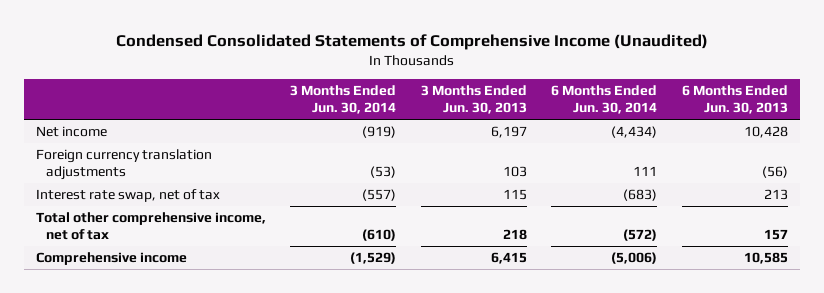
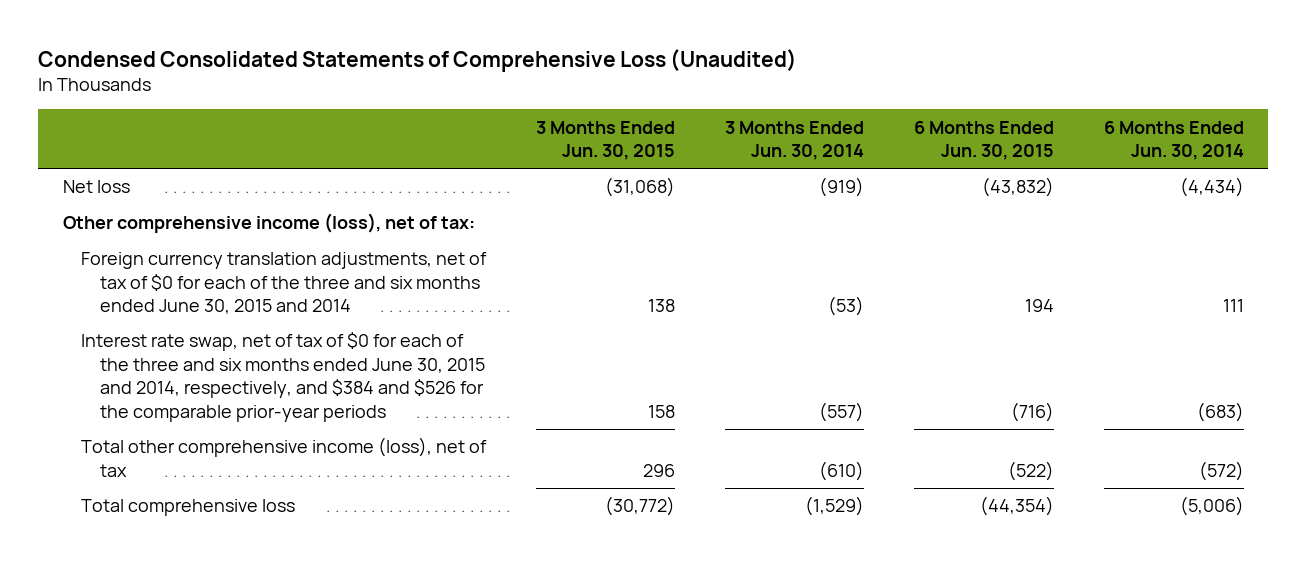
[115,33,708,50] Condensed Consolidated Statements of Comprehensive Income (Unaudited) -> [38,48,798,72] Condensed Consolidated Statements of Comprehensive Loss (Unaudited)
[420,85,527,115] 3 Months Ended Jun. 30, 2013 -> none
[681,85,788,115] 6 Months Ended Jun. 30, 2013 -> none
none -> [536,120,676,161] 3 Months Ended Jun. 30, 2015
none -> [913,120,1054,161] 6 Months Ended Jun. 30, 2015
[35,126,107,138] Net income -> [63,180,131,194] Net loss
none -> [63,213,476,234] Other comprehensive income (loss), net of tax:
[35,149,212,181] Foreign currency translation adjustments -> [81,252,488,315] Foreign currency translation adjustments, net of tax of $0 for each of the three and six months ended June 30, 2015 and 2014
[35,189,220,203] Interest rate swap, net of tax -> [81,332,485,422] Interest rate swap, net of tax of $0 for each of the three and six months ended June 30, 2015 and 2014, respectively, and $384 and $526 for the comparable prior-year periods
[35,212,266,241] Total other comprehensive income, net of tax -> [81,437,488,477] Total other comprehensive income (loss), net of tax
[35,252,187,266] Comprehensive income -> [81,499,296,517] Total comprehensive loss

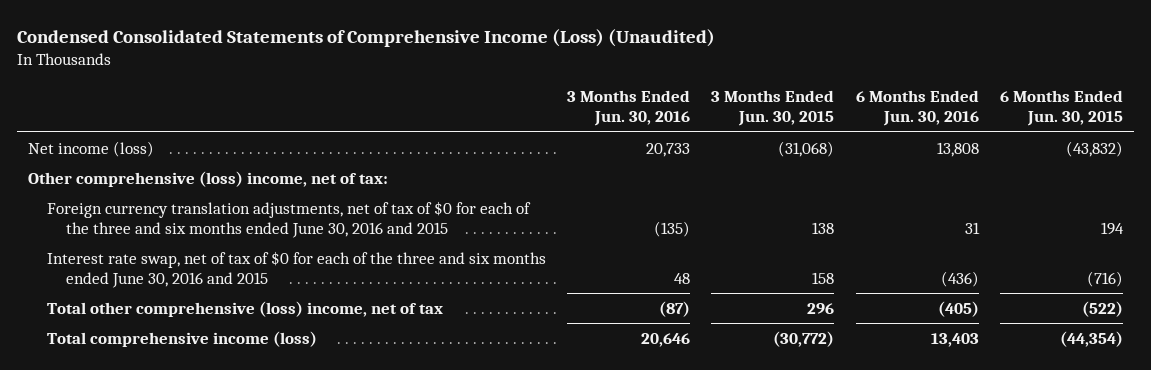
[38,48,798,72] Condensed Consolidated Statements of Comprehensive Loss (Unaudited) -> [17,28,716,47] Condensed Consolidated Statements of Comprehensive Income (Loss) (Unaudited)
[725,120,865,161] 3 Months Ended Jun. 30, 2014 -> none
[1103,120,1244,161] 6 Months Ended Jun. 30, 2014 -> none
none -> [567,89,691,127] 3 Months Ended Jun. 30, 2016
none -> [855,89,979,127] 6 Months Ended Jun. 30, 2016
[63,180,131,194] Net loss -> [27,140,154,157] Net income (loss)
[63,213,476,234] Other comprehensive income (loss), net of tax: -> [27,170,388,187] Other comprehensive (loss) income, net of tax:
[81,252,488,315] Foreign currency translation adjustments, net of tax of $0 for each of the three and six months ended June 30, 2015 and 2014 -> [46,200,531,239] Foreign currency translation adjustments, net of tax of $0 for each of the three and six months ended June 30, 2016 and 2015
[81,332,485,422] Interest rate swap, net of tax of $0 for each of the three and six months ended June 30, 2015 and 2014, respectively, and $384 and $526 for the comparable prior-year periods -> [46,250,546,289] Interest rate swap, net of tax of $0 for each of the three and six months ended June 30, 2016 and 2015
[81,437,488,477] Total other comprehensive income (loss), net of tax -> [46,300,443,317] Total other comprehensive (loss) income, net of tax
[81,499,296,517] Total comprehensive loss -> [46,330,317,347] Total comprehensive income (loss)

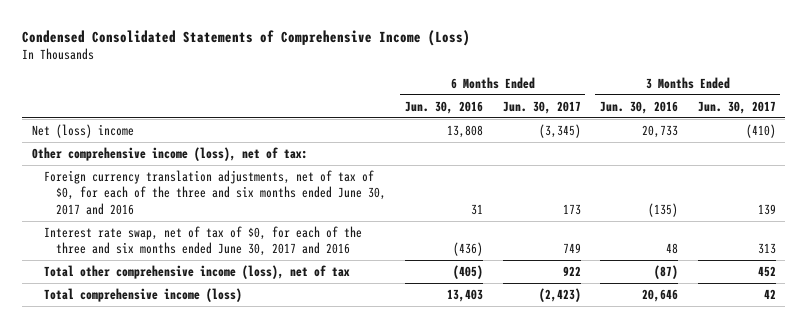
[17,28,716,47] Condensed Consolidated Statements of Comprehensive Income (Loss) (Unaudited) -> [22,30,471,47] Condensed Consolidated Statements of Comprehensive Income (Loss)
[711,89,835,127] 3 Months Ended Jun. 30, 2015 -> none
[999,89,1123,127] 6 Months Ended Jun. 30, 2015 -> none
none -> [502,100,581,114] Jun. 30, 2017
none -> [697,100,776,114] Jun. 30, 2017
[27,140,154,157] Net income (loss) -> [31,123,134,138] Net (loss) income
[27,170,388,187] Other comprehensive (loss) income, net of tax: -> [31,146,308,161] Other comprehensive income (loss), net of tax:
[46,200,531,239] Foreign currency translation adjustments, net of tax of $0 for each of the three and six months ended June 30, 2016 and 2015 -> [43,169,386,215] Foreign currency translation adjustments, net of tax of $0, for each of the three and six months ended June 30, 2017 and 2016
[46,250,546,289] Interest rate swap, net of tax of $0 for each of the three and six months ended June 30, 2016 and 2015 -> [43,225,362,257] Interest rate swap, net of tax of $0, for each of the three and six months ended June 30, 2017 and 2016
[46,300,443,317] Total other comprehensive (loss) income, net of tax -> [43,264,350,279] Total other comprehensive income (loss), net of tax

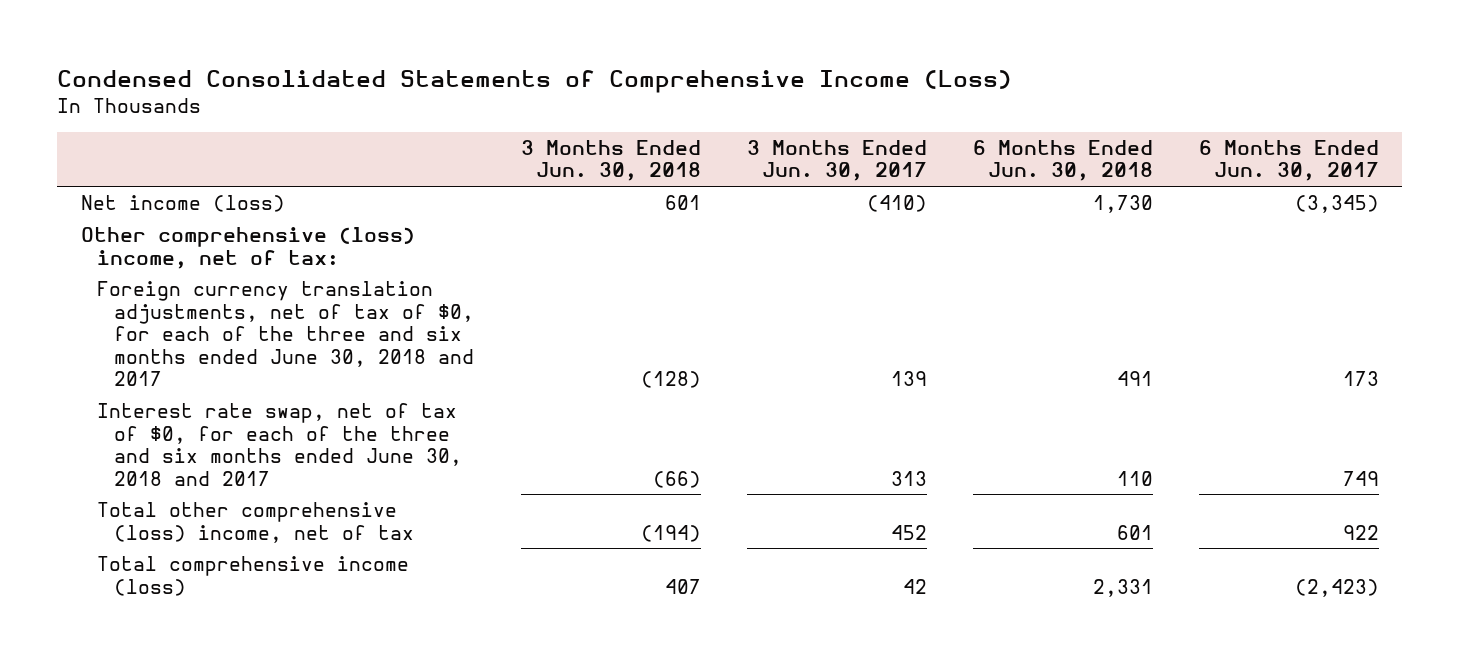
[405,100,484,114] Jun. 30, 2016 -> none
[600,100,679,114] Jun. 30, 2016 -> none
none -> [520,139,701,182] 3 Months Ended Jun. 30, 2018
none -> [973,139,1154,182] 6 Months Ended Jun. 30, 2018
[31,123,134,138] Net (loss) income -> [80,195,285,213] Net income (loss)
[31,146,308,161] Other comprehensive income (loss), net of tax: -> [80,227,415,269] Other comprehensive (loss) income, net of tax:
[43,169,386,215] Foreign currency translation adjustments, net of tax of $0, for each of the three and six months ended June 30, 2017 and 2016 -> [97,281,475,387] Foreign currency translation adjustments, net of tax of $0, for each of the three and six months ended June 30, 2018 and 2017
[43,225,362,257] Interest rate swap, net of tax of $0, for each of the three and six months ended June 30, 2017 and 2016 -> [97,403,463,486] Interest rate swap, net of tax of $0, for each of the three and six months ended June 30, 2018 and 2017
[43,264,350,279] Total other comprehensive income (loss), net of tax -> [97,502,415,543] Total other comprehensive (loss) income, net of tax

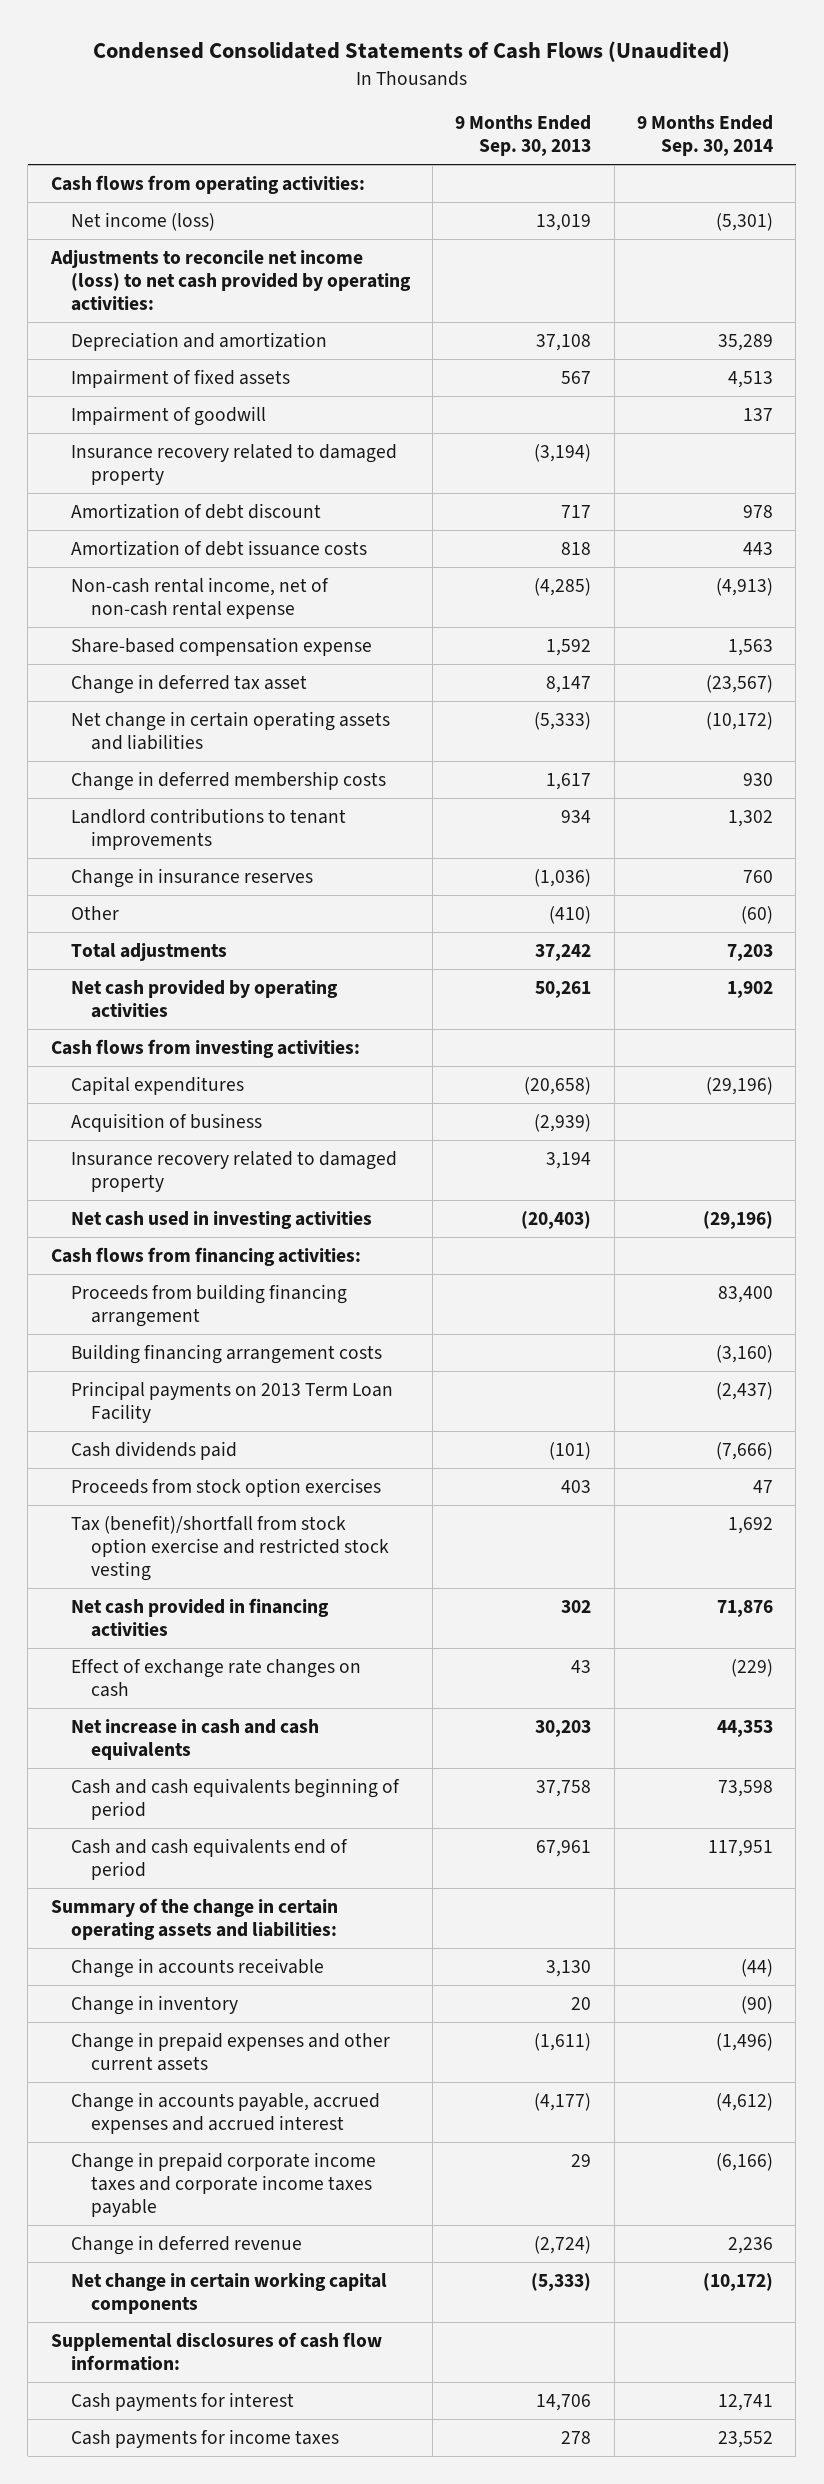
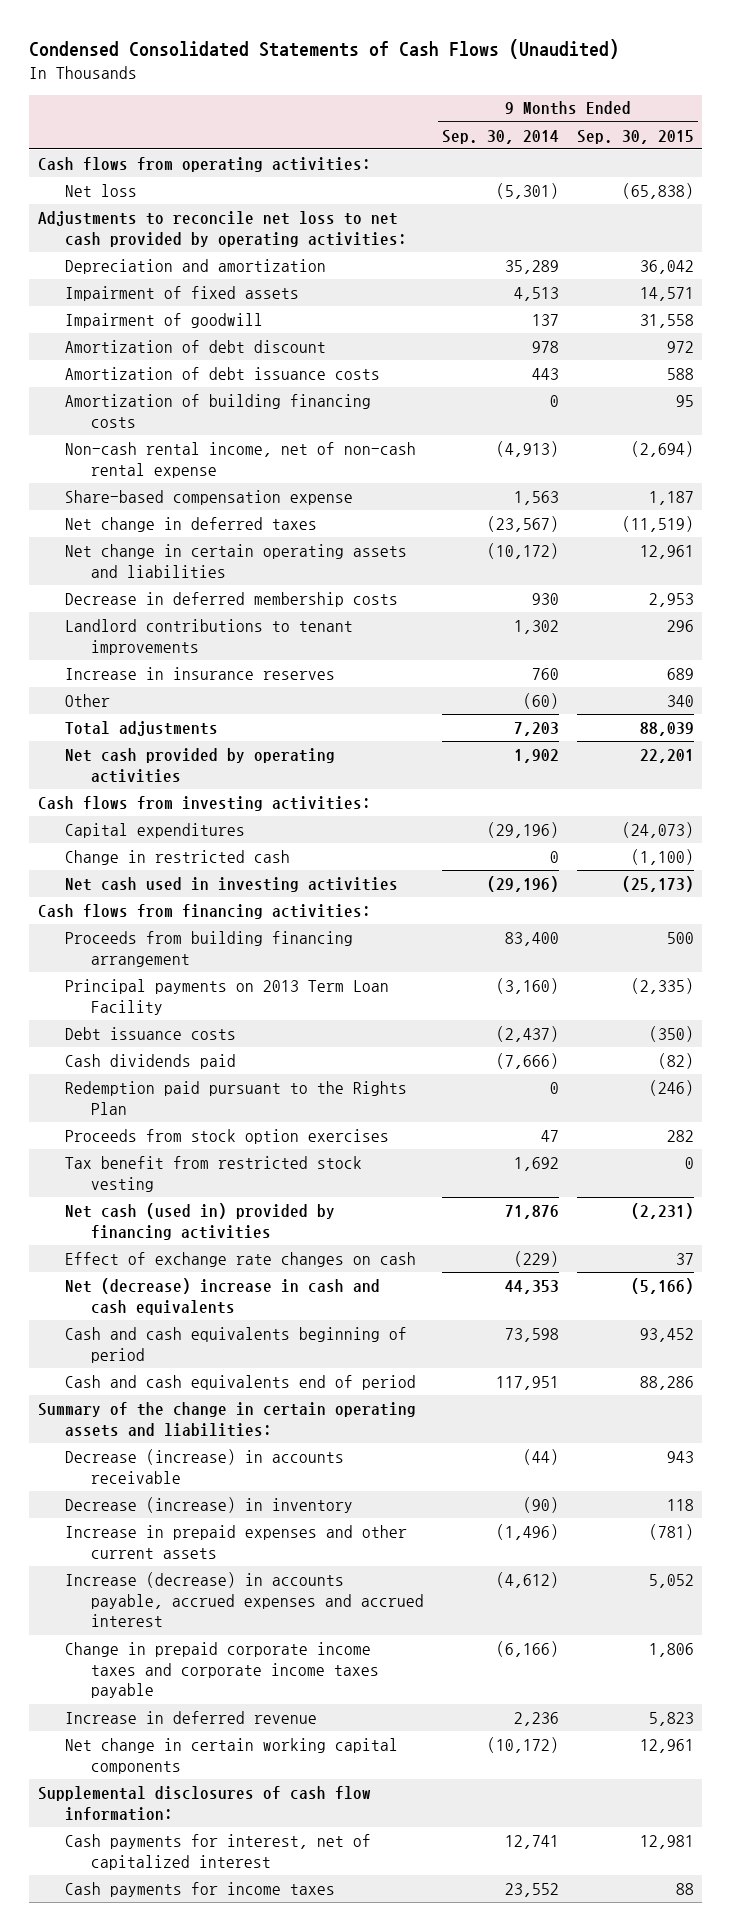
[455,115,592,157] 9 Months Ended Sep. 30, 2013 -> none
none -> [576,129,694,144] Sep. 30, 2015
[70,211,215,231] Net income (loss) -> [64,183,137,197] Net loss
[49,249,411,311] Adjustments to reconcile net income (loss) to net cash provided by operating activities: -> [38,210,407,247] Adjustments to reconcile net loss to net cash provided by operating activities:
[70,443,397,485] Insurance recovery related to damaged property -> none
none -> [64,393,371,428] Amortization of building financing costs
[70,673,307,694] Change in deferred tax asset -> [64,516,317,532] Net change in deferred taxes
[70,770,386,791] Change in deferred membership costs -> [64,591,398,607] Decrease in deferred membership costs
[70,867,313,888] Change in insurance reserves -> [64,666,335,680] Increase in insurance reserves
[70,1112,262,1132] Acquisition of business -> none
[70,1150,397,1192] Insurance recovery related to damaged property -> none
none -> [64,849,290,865] Change in restricted cash
[70,1343,382,1364] Building financing arrangement costs -> none
[715,1381,773,1400] (2,437) -> [495,977,559,994] (3,160)
none -> [64,1026,236,1040] Debt issuance costs
none -> [64,1080,407,1115] Redemption paid pursuant to the Rights Plan
[70,1514,389,1581] Tax (benefit)/shortfall from stock option exercise and restricted stock vesting -> [64,1155,362,1192] Tax benefit from restricted stock vesting
[70,1597,329,1637] Net cash provided in financing activities -> [64,1202,335,1240] Net cash (used in) provided by financing activities
[70,1718,319,1760] Net increase in cash and cash equivalents -> [64,1277,380,1315] Net (decrease) increase in cash and cash equivalents
[70,1957,324,1978] Change in accounts receivable -> [64,1448,344,1484] Decrease (increase) in accounts receivable
[70,1994,238,2015] Change in inventory -> [64,1496,353,1513] Decrease (increase) in inventory
[70,2031,390,2071] Change in prepaid expenses and other current assets -> [64,1524,407,1559] Increase in prepaid expenses and other current assets
[70,2091,380,2134] Change in accounts payable, accrued expenses and accrued interest -> [64,1571,425,1628] Increase (decrease) in accounts payable, accrued expenses and accrued interest
[70,2234,302,2255] Change in deferred revenue -> [64,1710,317,1724] Increase in deferred revenue
[70,2391,294,2411] Cash payments for interest -> [64,1833,371,1870] Cash payments for interest, net of capitalized interest

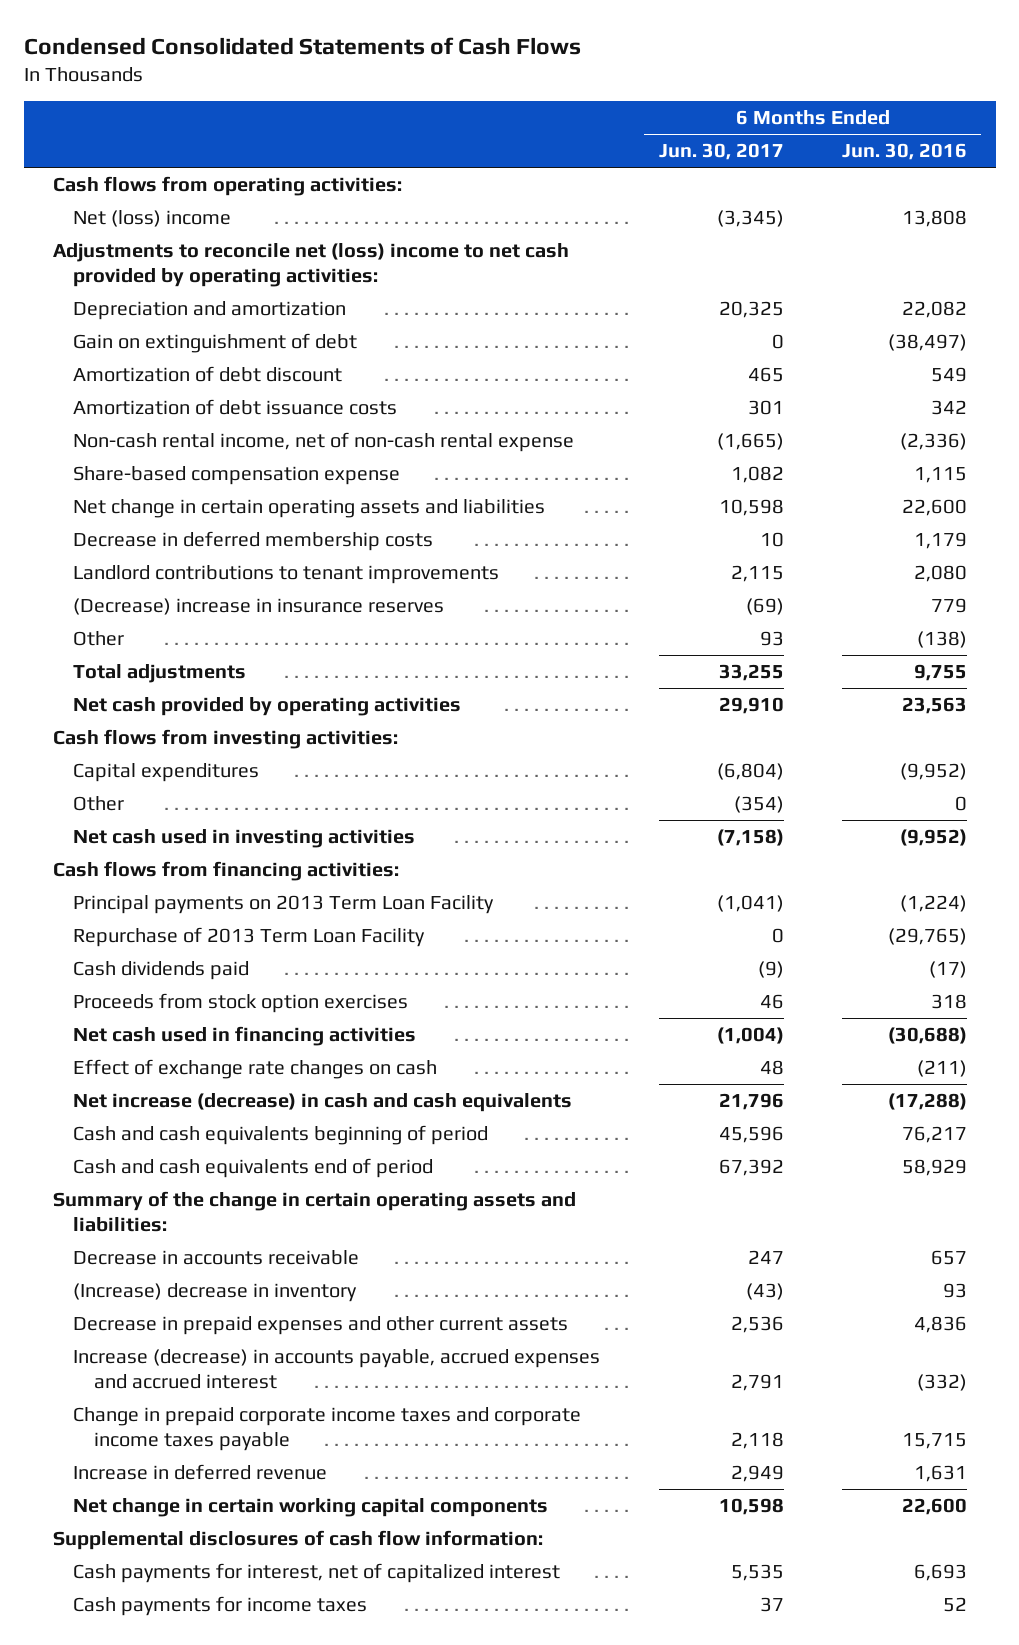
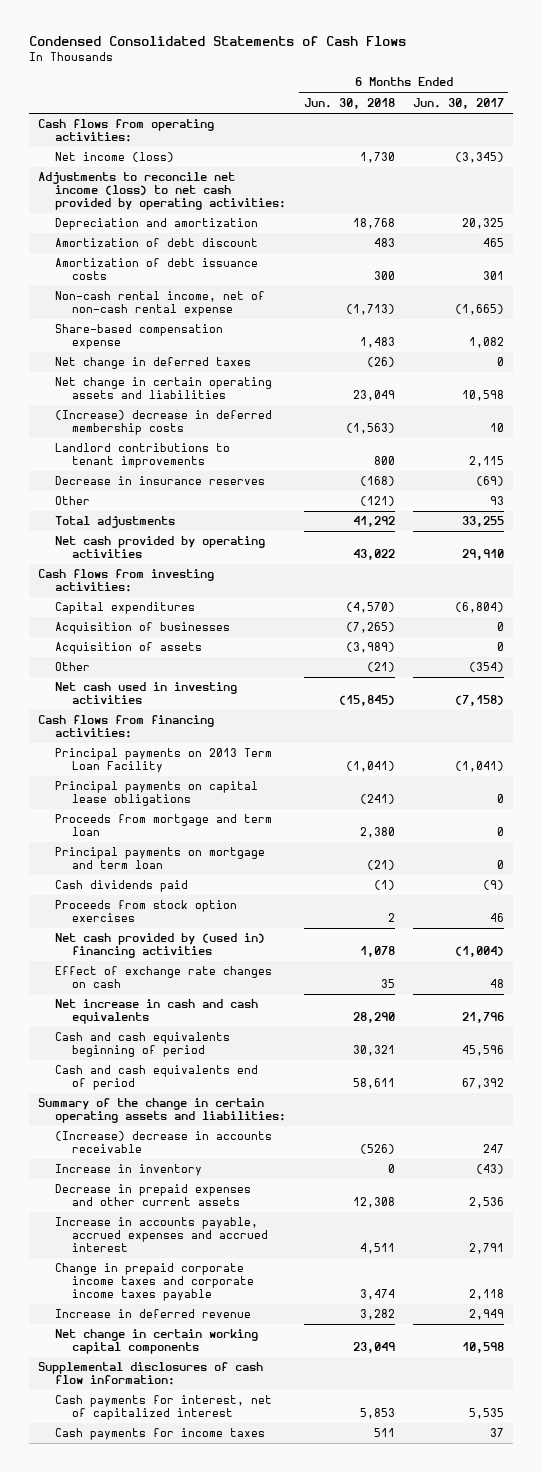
[841,143,967,161] Jun. 30, 2016 -> none
none -> [303,97,395,109] Jun. 30, 2018
[73,209,232,227] Net (loss) income -> [54,152,174,163] Net income (loss)
[52,242,569,287] Adjustments to reconcile net (loss) income to net cash provided by operating activities: -> [37,172,286,210] Adjustments to reconcile net income (loss) to net cash provided by operating activities:
[73,332,358,353] Gain on extinguishment of debt -> none
none -> [54,357,251,370] Net change in deferred taxes
[73,530,434,551] Decrease in deferred membership costs -> [54,410,272,436] (Increase) decrease in deferred membership costs
[73,597,445,615] (Decrease) increase in insurance reserves -> [54,476,265,486] Decrease in insurance reserves
none -> [54,622,230,635] Acquisition of businesses
none -> [54,642,202,655] Acquisition of assets
[73,926,426,947] Repurchase of 2013 Term Loan Facility -> none
none -> [54,781,258,807] Principal payments on capital lease obligations
none -> [54,814,272,837] Proceeds from mortgage and term loan
none -> [54,847,265,870] Principal payments on mortgage and term loan
[73,1025,417,1046] Net cash used in financing activities -> [54,933,265,959] Net cash provided by (used in) financing activities
[73,1092,573,1112] Net increase (decrease) in cash and cash equivalents -> [54,999,258,1025] Net increase in cash and cash equivalents
[73,1249,360,1265] Decrease in accounts receivable -> [54,1131,272,1154] (Increase) decrease in accounts receivable
[73,1282,358,1302] (Increase) decrease in inventory -> [54,1164,202,1177] Increase in inventory
[73,1348,601,1389] Increase (decrease) in accounts payable, accrued expenses and accrued interest -> [54,1217,268,1252] Increase in accounts payable, accrued expenses and accrued interest

